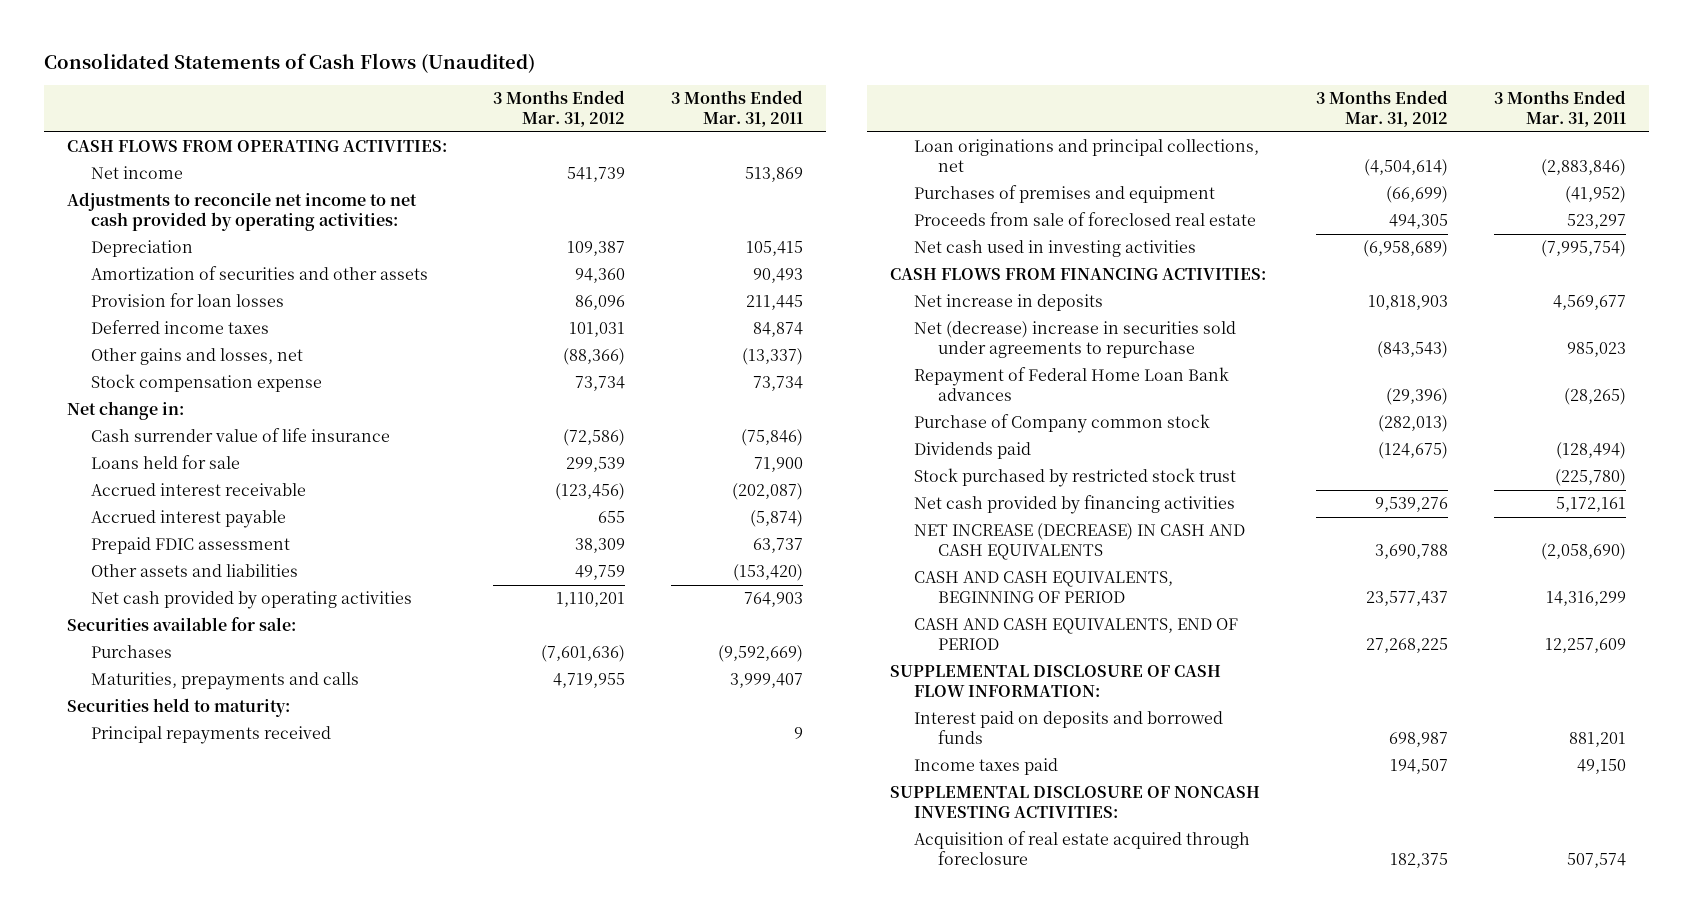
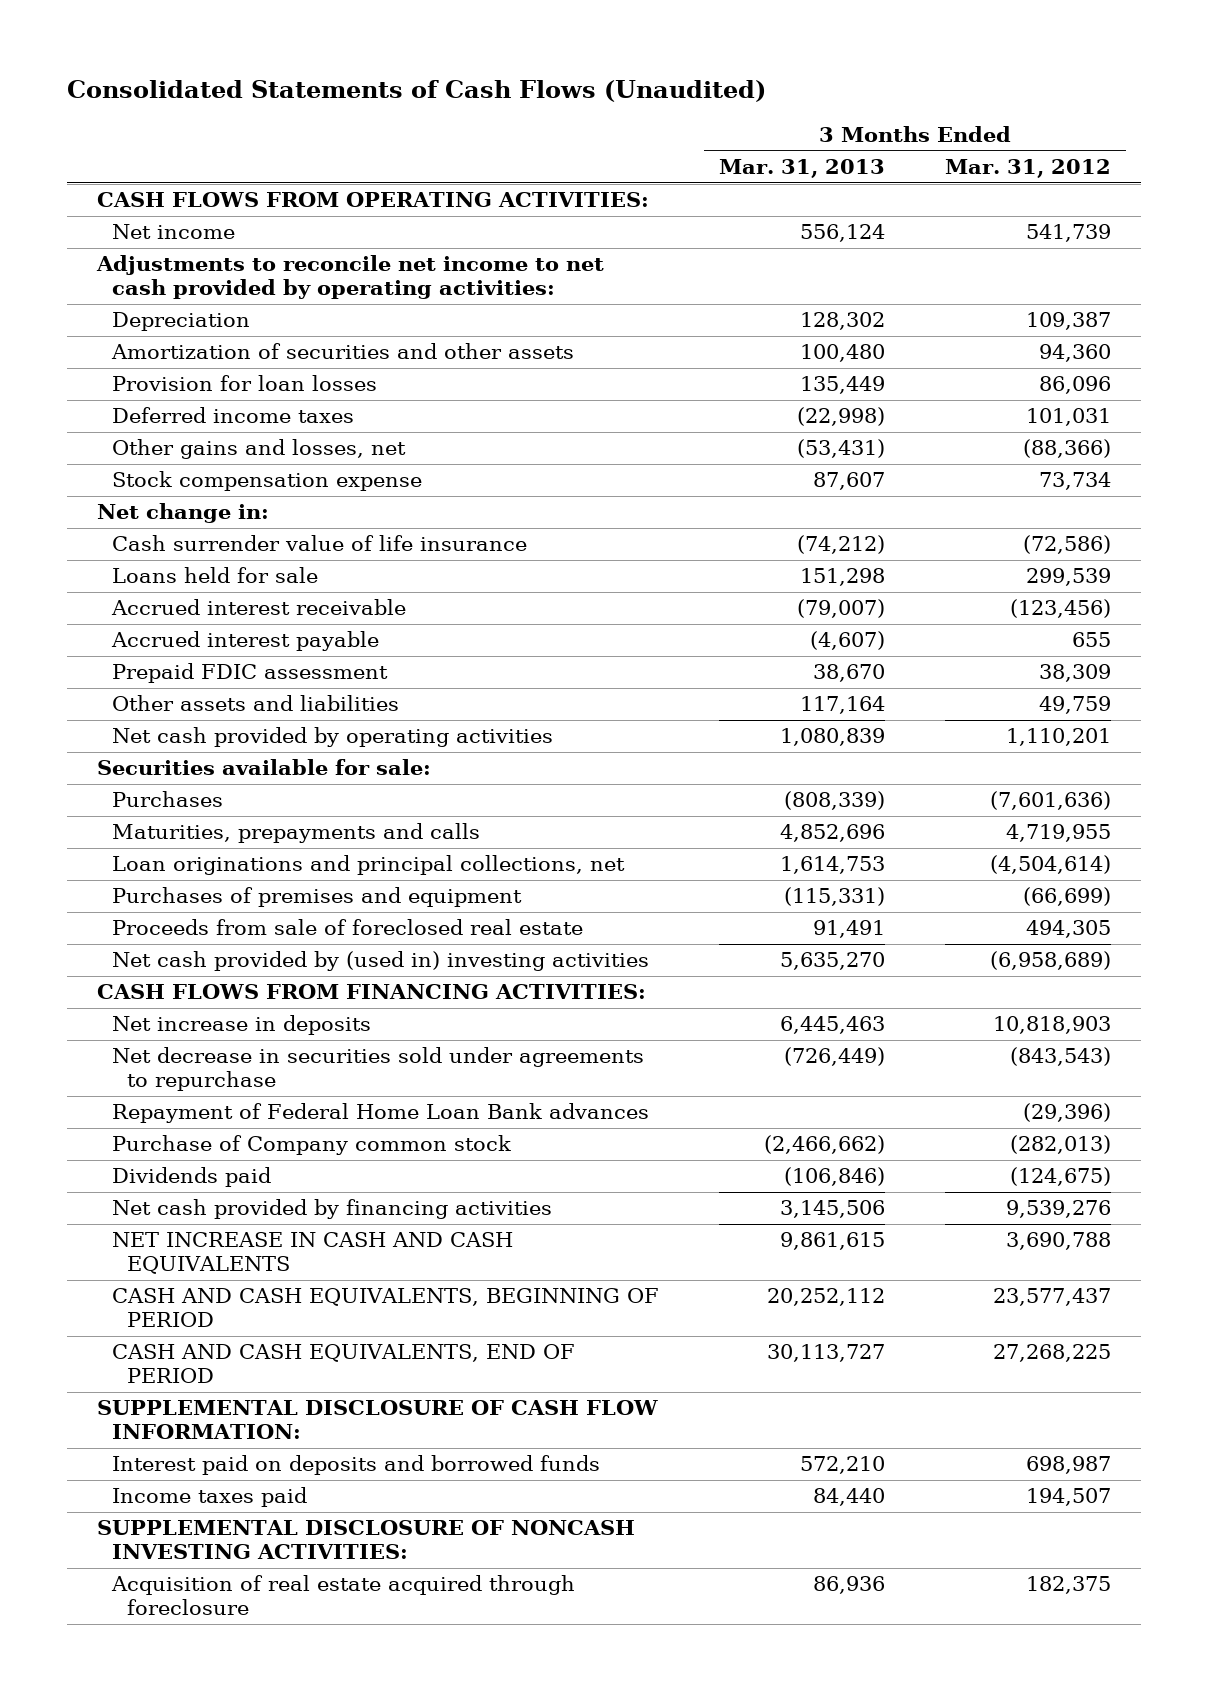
[671,90,804,128] 3 Months Ended Mar. 31, 2011 -> none
none -> [719,159,886,179] Mar. 31, 2013
[66,698,290,718] Securities held to maturity: -> none
[91,726,332,745] Principal repayments received -> none
[914,240,1197,258] Net cash used in investing activities -> [111,951,649,972] Net cash provided by (used in) investing activities
[914,321,1237,359] Net (decrease) increase in securities sold under agreements to repurchase -> [111,1047,644,1092] Net decrease in securities sold under agreements to repurchase
[914,468,1237,488] Stock purchased by restricted stock trust -> none
[914,523,1246,561] NET INCREASE (DECREASE) IN CASH AND CASH EQUIVALENTS -> [111,1232,513,1275] NET INCREASE IN CASH AND CASH EQUIVALENTS

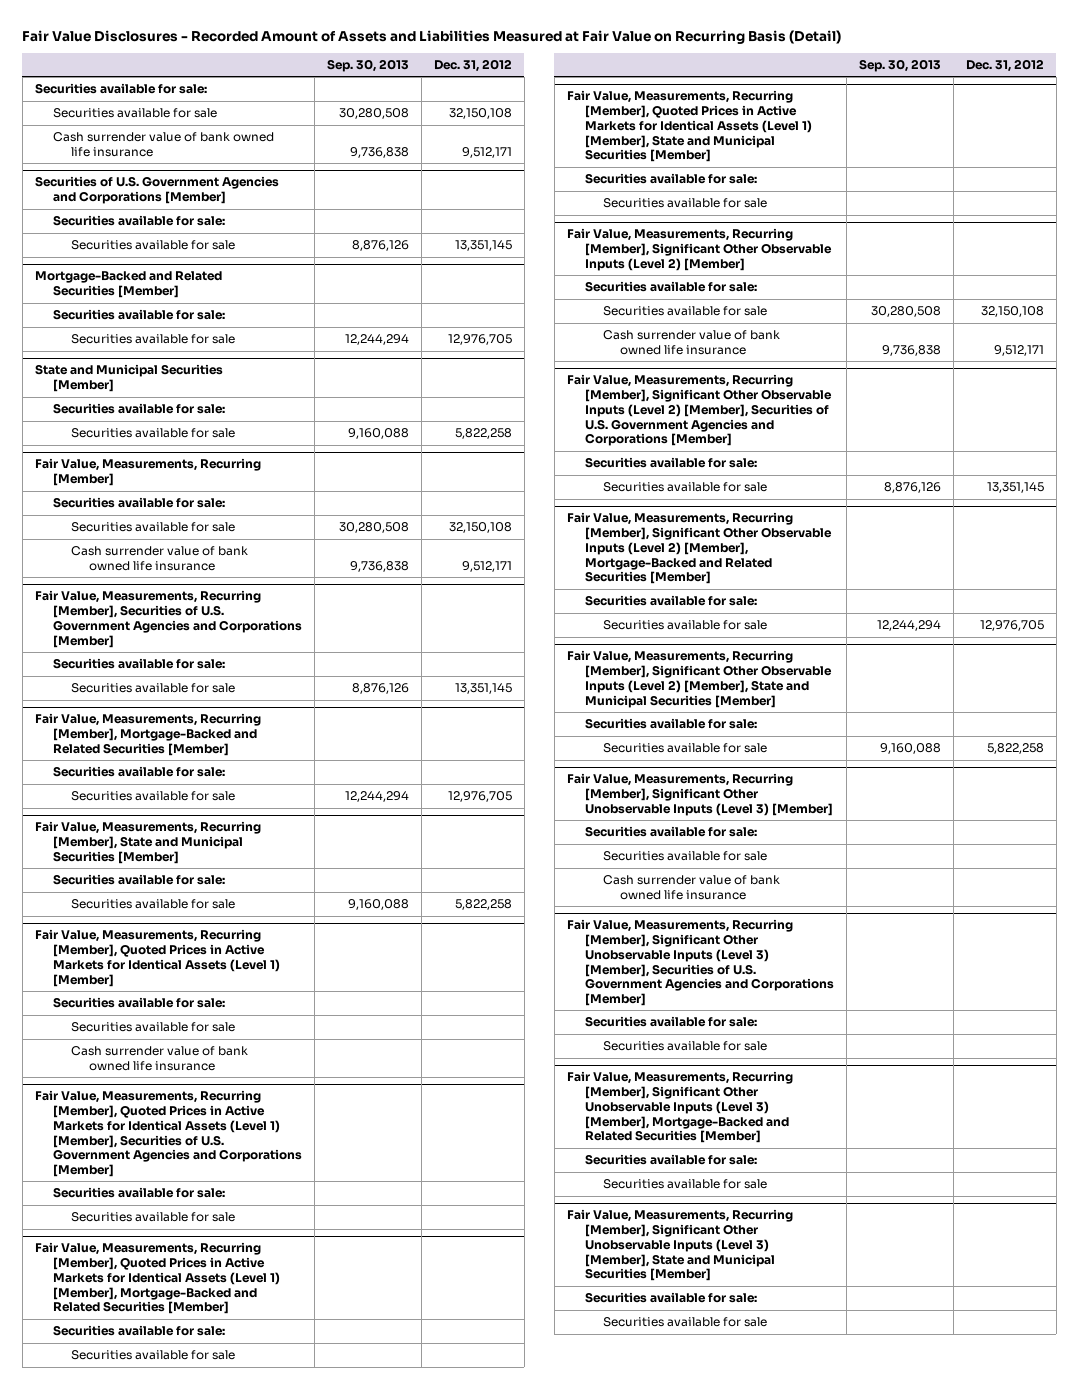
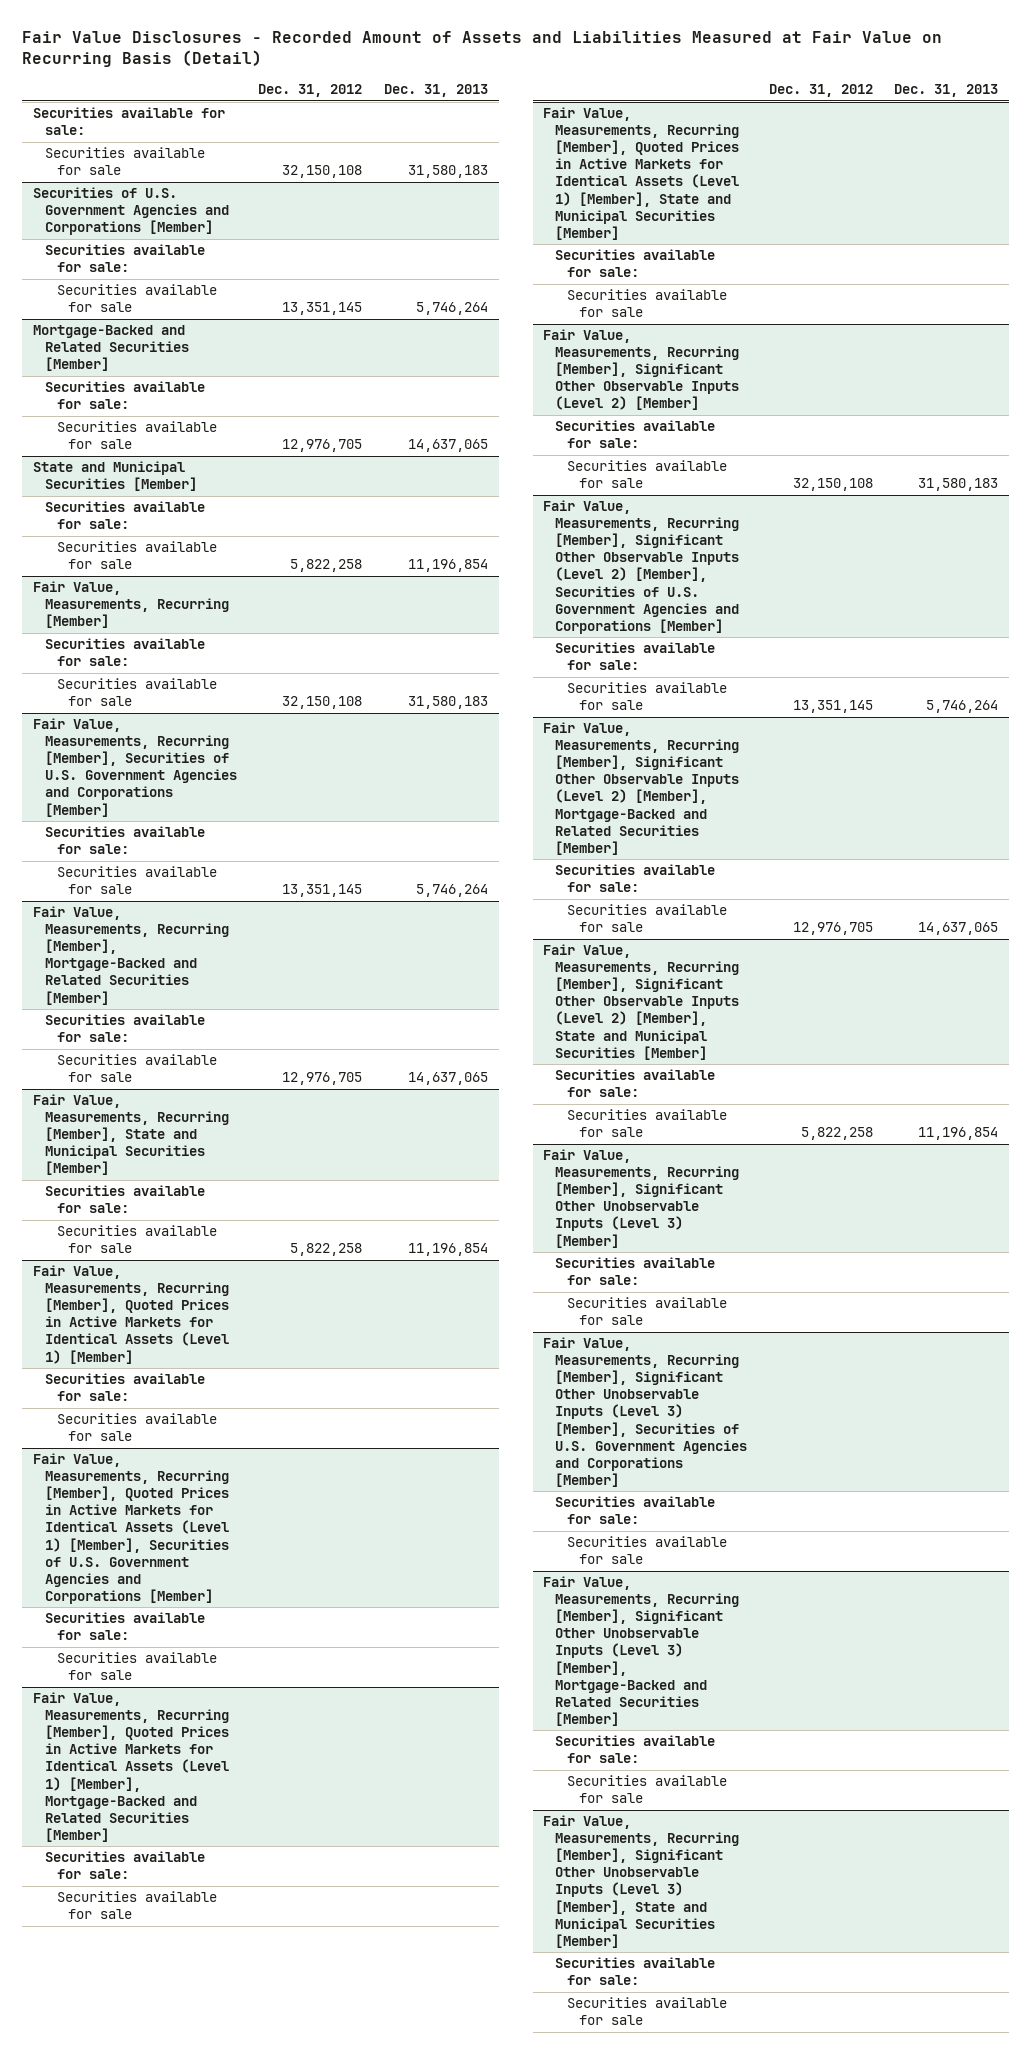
[326,58,409,72] Sep. 30, 2013 -> none
none -> [383,84,488,98] Dec. 31, 2013
[52,132,274,157] Cash surrender value of bank owned life insurance -> none
[70,546,248,571] Cash surrender value of bank owned life insurance -> none
[70,1046,248,1071] Cash surrender value of bank owned life insurance -> none
[602,330,780,355] Cash surrender value of bank owned life insurance -> none
[602,875,780,900] Cash surrender value of bank owned life insurance -> none

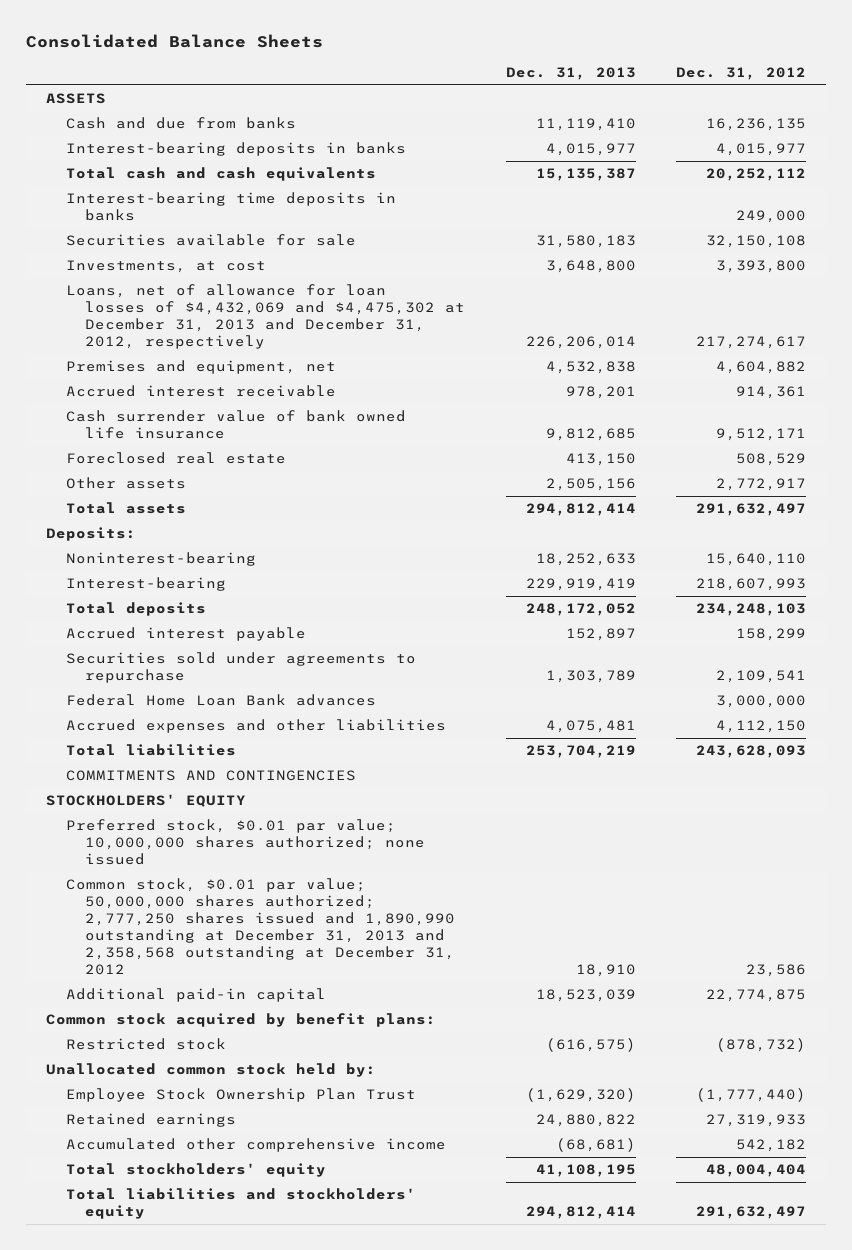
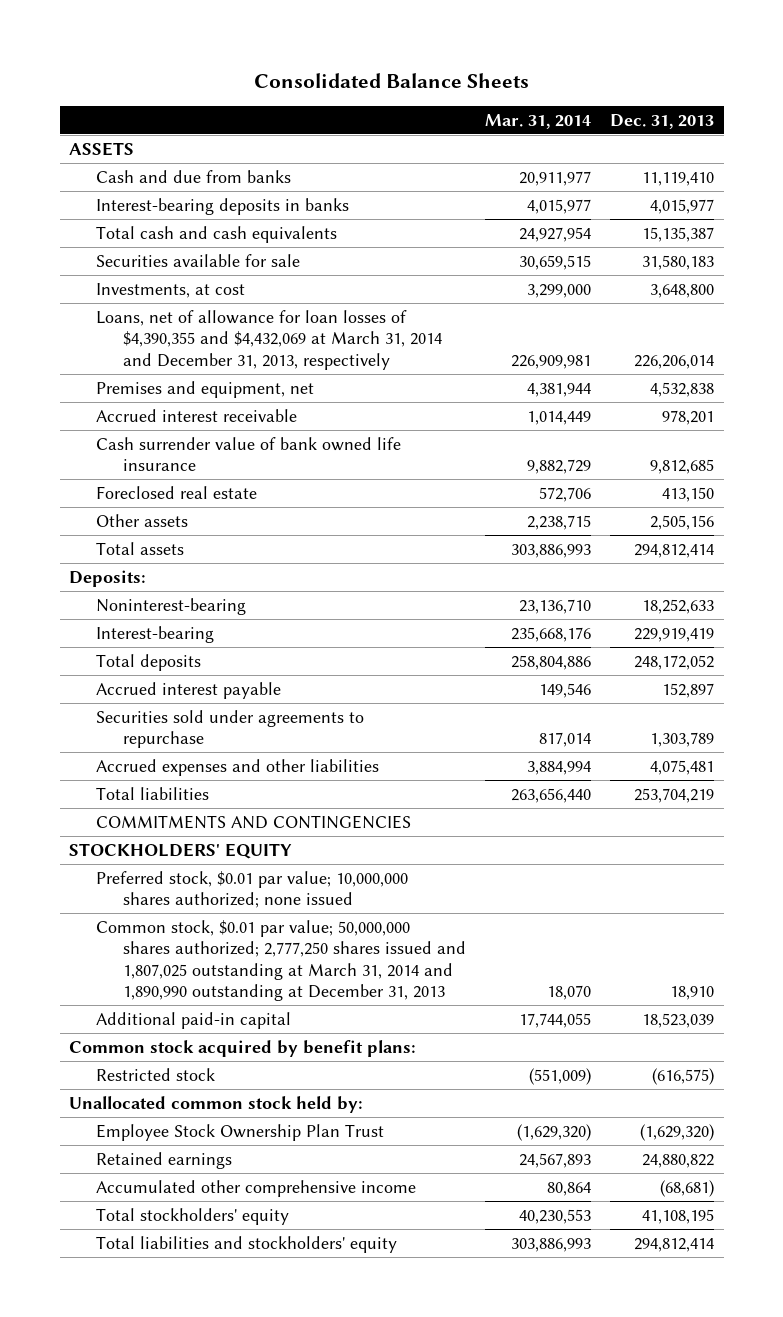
[676,67,807,81] Dec. 31, 2012 -> none
none -> [485,113,592,129] Mar. 31, 2014
[65,192,396,222] Interest-bearing time deposits in banks -> none
[65,284,466,350] Loans, net of allowance for loan losses of $4,432,069 and $4,475,302 at December 31, 2013 and December 31, 2012, respectively -> [95,309,442,370] Loans, net of allowance for loan losses of $4,390,355 and $4,432,069 at March 31, 2014 and December 31, 2013, respectively
[65,694,376,707] Federal Home Loan Bank advances -> none
[65,878,456,976] Common stock, $0.01 par value; 50,000,000 shares authorized; 2,777,250 shares issued and 1,890,990 outstanding at December 31, 2013 and 2,358,568 outstanding at December 31, 2012 -> [95,919,466,1002] Common stock, $0.01 par value; 50,000,000 shares authorized; 2,777,250 shares issued and 1,807,025 outstanding at March 31, 2014 and 1,890,990 outstanding at December 31, 2013

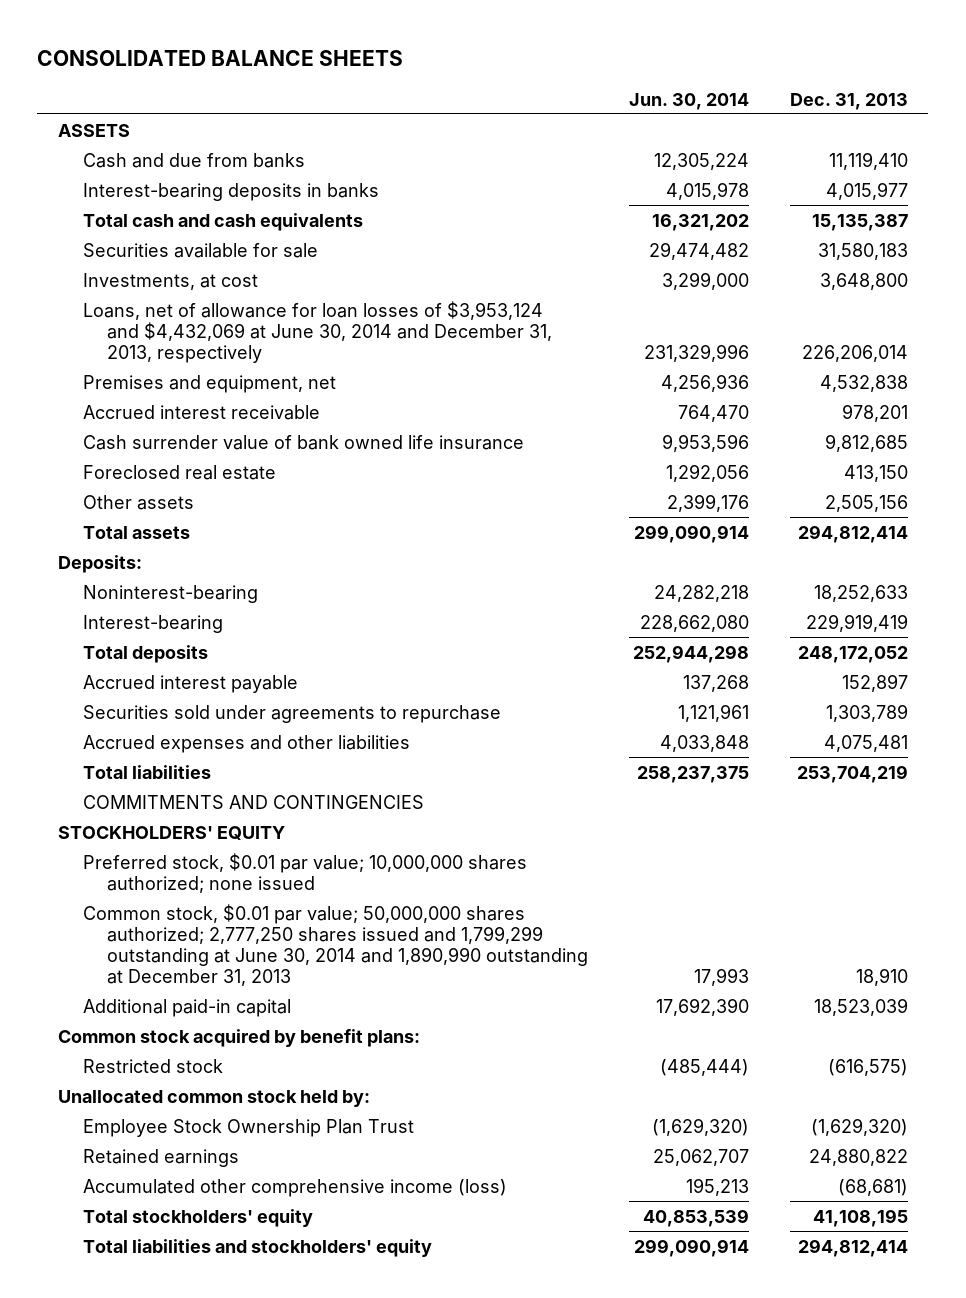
[253,72,529,88] Consolidated Balance Sheets -> [37,49,404,66] CONSOLIDATED BALANCE SHEETS
[485,113,592,129] Mar. 31, 2014 -> none
none -> [629,92,750,110] Jun. 30, 2014
[95,309,442,370] Loans, net of allowance for loan losses of $4,390,355 and $4,432,069 at March 31, 2014 and December 31, 2013, respectively -> [82,300,553,363] Loans, net of allowance for loan losses of $3,953,124 and $4,432,069 at June 30, 2014 and December 31, 2013, respectively
[95,919,466,1002] Common stock, $0.01 par value; 50,000,000 shares authorized; 2,777,250 shares issued and 1,807,025 outstanding at March 31, 2014 and 1,890,990 outstanding at December 31, 2013 -> [82,903,589,986] Common stock, $0.01 par value; 50,000,000 shares authorized; 2,777,250 shares issued and 1,799,299 outstanding at June 30, 2014 and 1,890,990 outstanding at December 31, 2013
[95,1179,416,1197] Accumulated other comprehensive income -> [82,1178,507,1197] Accumulated other comprehensive income (loss)

